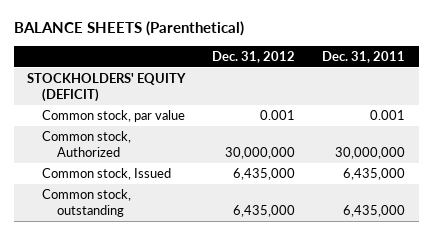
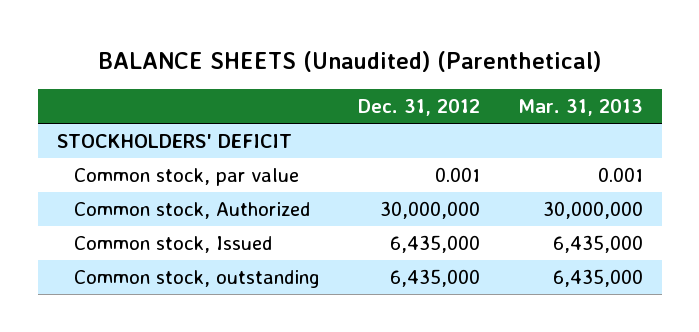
[13,21,244,37] BALANCE SHEETS (Parenthetical) -> [98,51,601,73] BALANCE SHEETS (Unaudited) (Parenthetical)
[322,50,406,63] Dec. 31, 2011 -> none
none -> [517,99,643,117] Mar. 31, 2013
[27,73,187,102] STOCKHOLDERS' EQUITY (DEFICIT) -> [56,133,292,148] STOCKHOLDERS' DEFICIT

